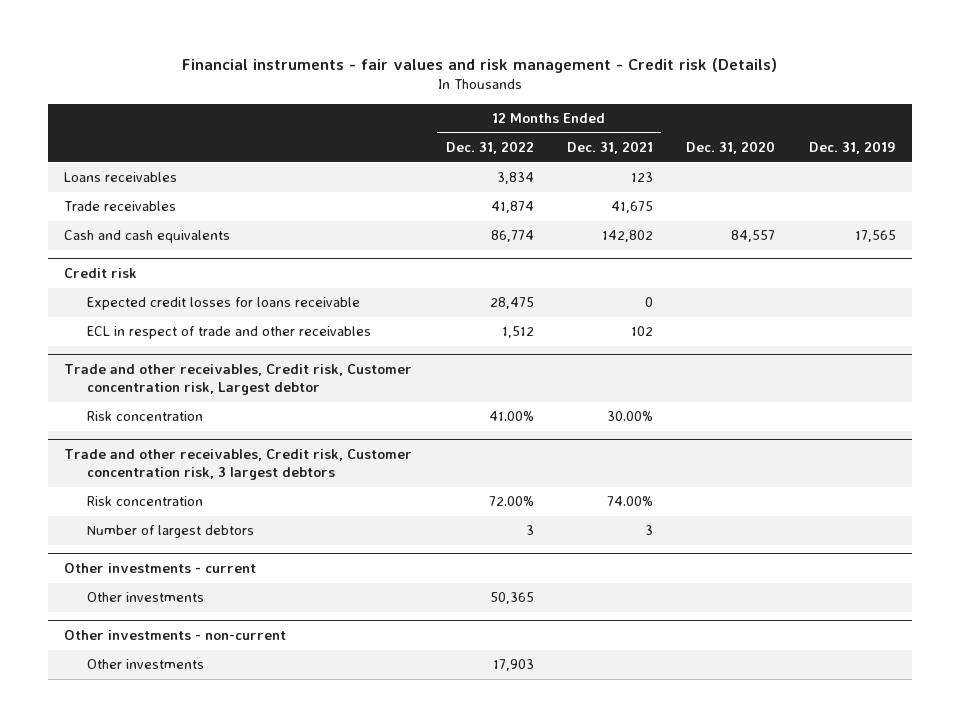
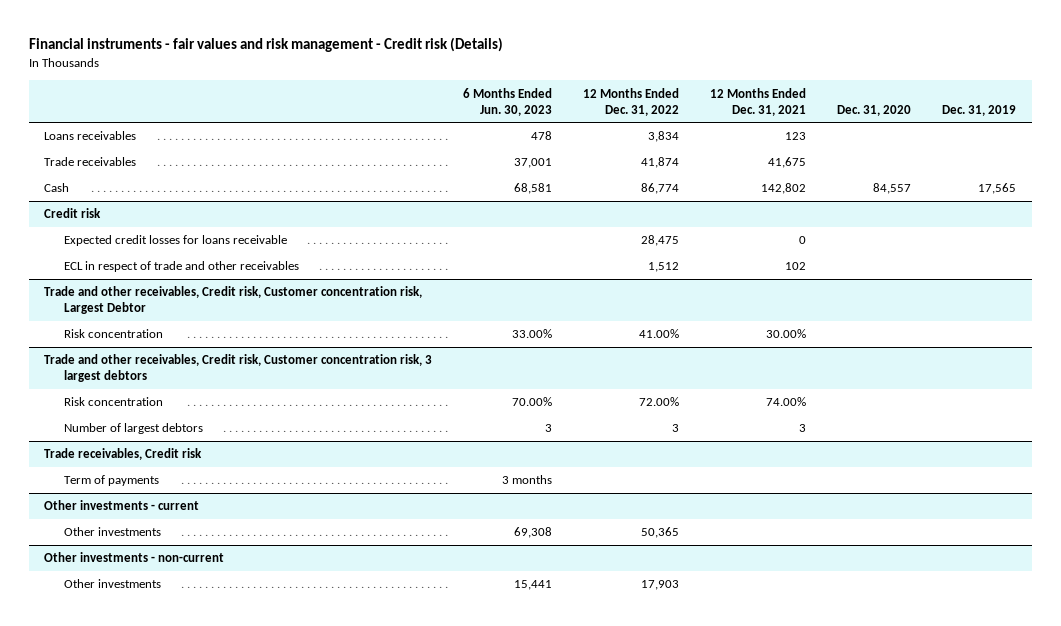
none -> [463,87,553,116] 6 Months Ended Jun. 30, 2023
[64,230,231,244] Cash and cash equivalents -> [44,183,70,193] Cash
[64,364,413,396] Trade and other receivables, Credit risk, Customer concentration risk, Largest debtor -> [44,286,423,315] Trade and other receivables, Credit risk, Customer concentration risk, Largest Debtor
none -> [44,448,203,461] Trade receivables, Credit risk
none -> [64,475,160,487] Term of payments

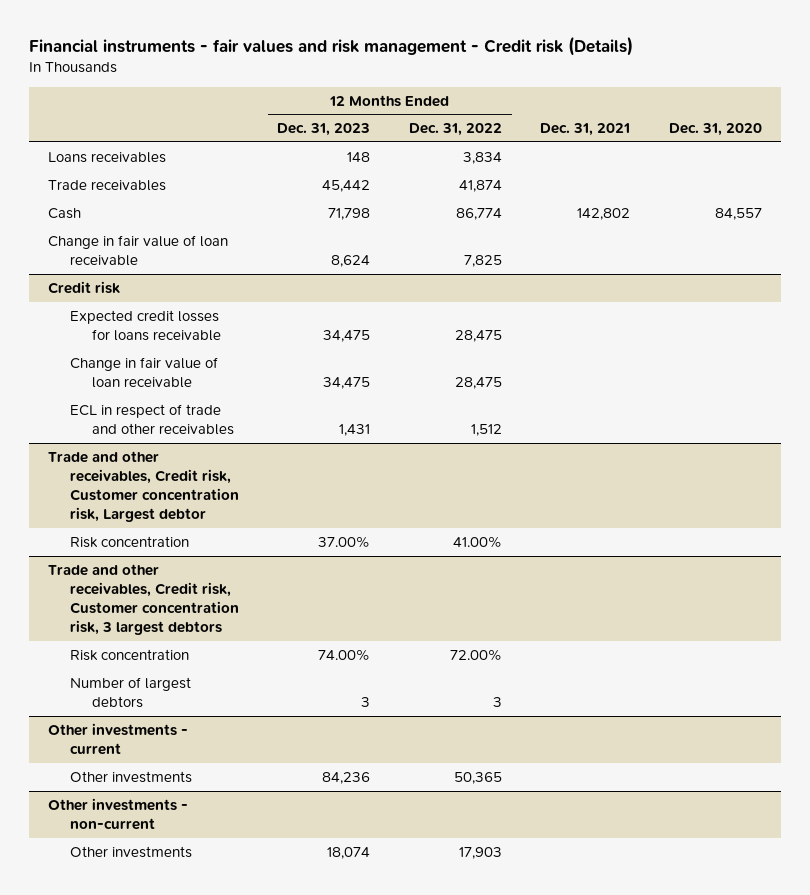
[463,87,553,116] 6 Months Ended Jun. 30, 2023 -> none
[710,87,807,116] 12 Months Ended Dec. 31, 2021 -> none
[942,104,1017,116] Dec. 31, 2019 -> none
none -> [277,123,371,137] Dec. 31, 2023
none -> [540,123,631,137] Dec. 31, 2021
none -> [48,234,229,266] Change in fair value of loan receivable
none -> [70,356,219,388] Change in fair value of loan receivable
[44,286,423,315] Trade and other receivables, Credit risk, Customer concentration risk, Largest Debtor -> [48,450,240,522] Trade and other receivables, Credit risk, Customer concentration risk, Largest debtor
[44,448,203,461] Trade receivables, Credit risk -> none
[64,475,160,487] Term of payments -> none

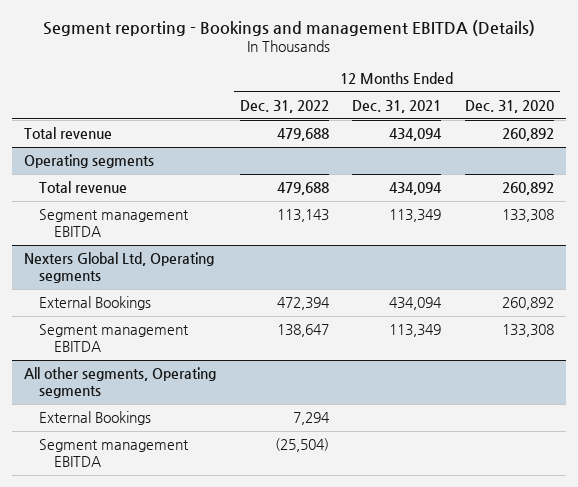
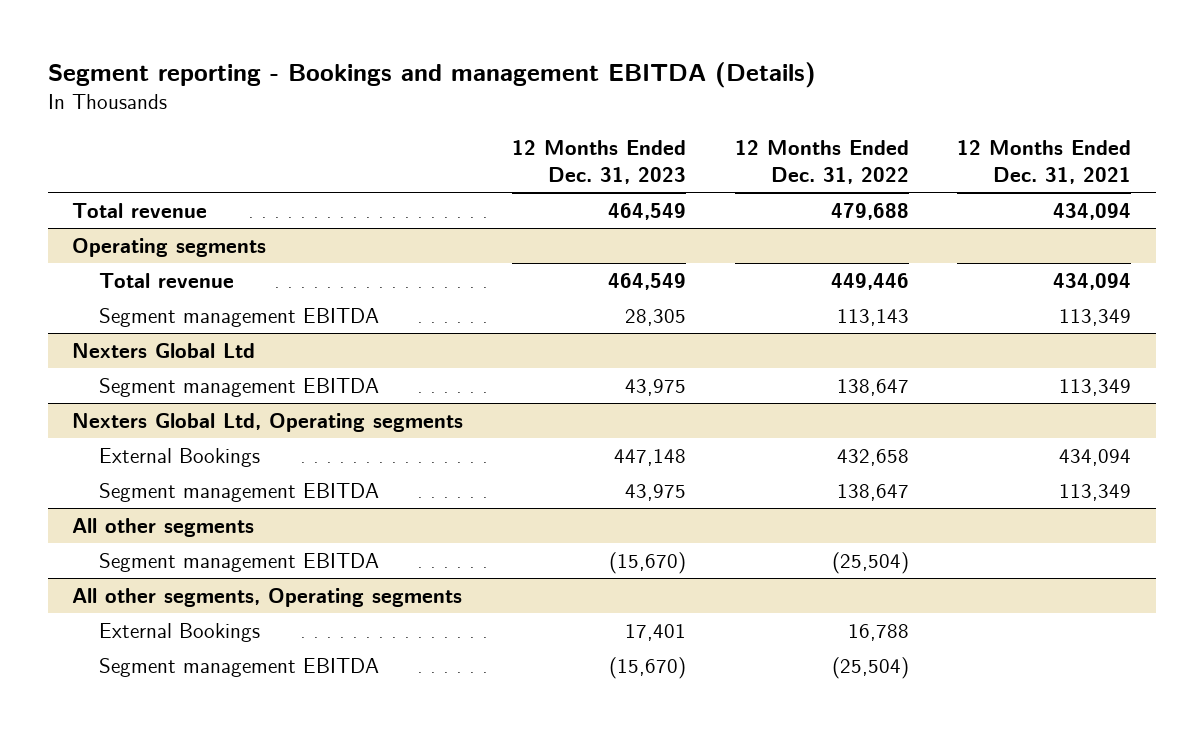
[465,99,555,113] Dec. 31, 2020 -> none
none -> [511,140,686,185] 12 Months Ended Dec. 31, 2023
[276,182,329,196] 479,688 -> [830,273,909,291] 449,446
none -> [72,343,256,359] Nexters Global Ltd
none -> [99,378,380,398] Segment management EBITDA
[276,297,330,311] 472,394 -> [836,449,909,467] 432,658
none -> [72,518,255,538] All other segments
none -> [99,553,380,573] Segment management EBITDA
[292,412,330,426] 7,294 -> [847,624,909,642] 16,788

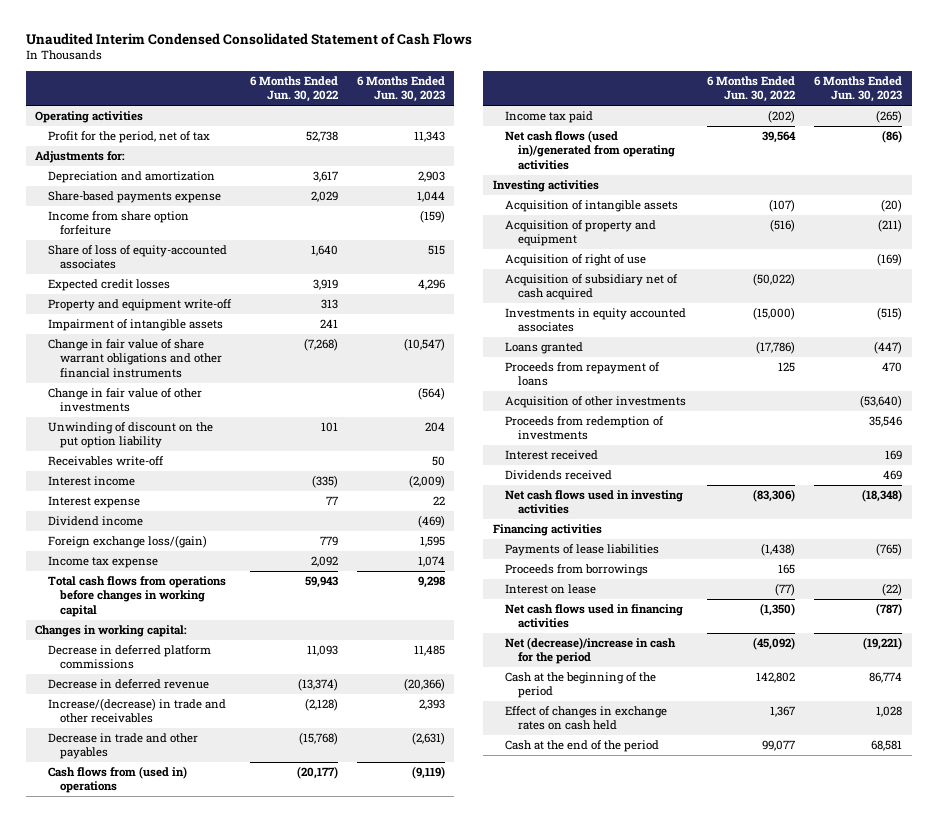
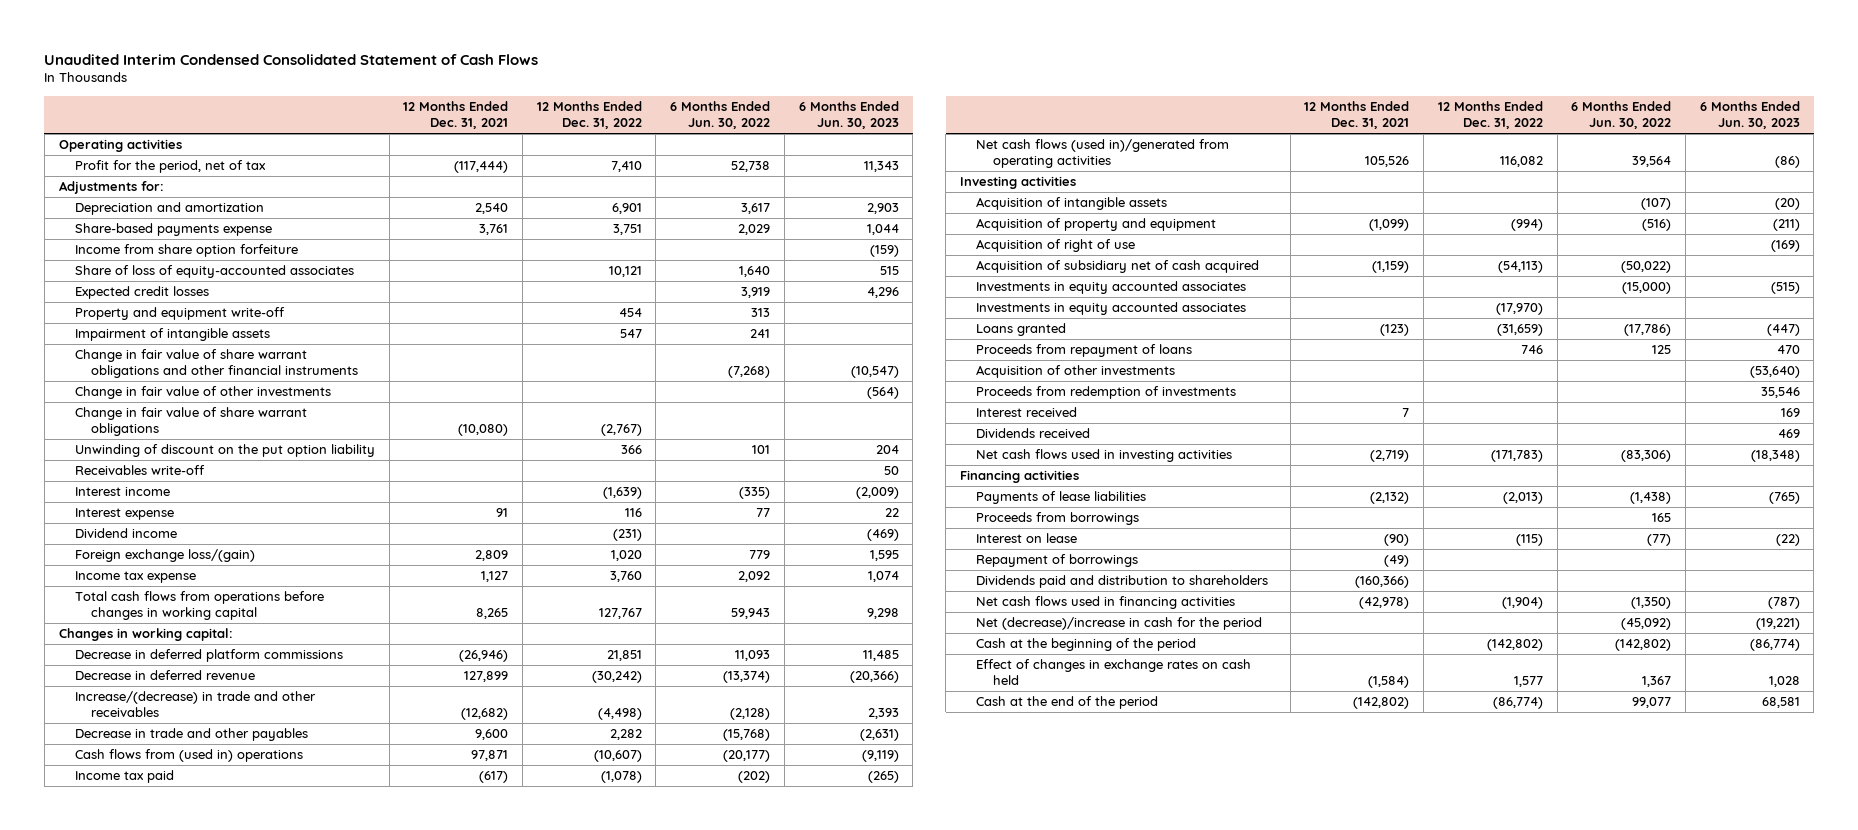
none -> [403,100,509,129] 12 Months Ended Dec. 31, 2021
none -> [536,100,642,129] 12 Months Ended Dec. 31, 2022
none -> [75,407,308,437] Change in fair value of share warrant obligations
none -> [976,302,1247,316] Investments in equity accounted associates
none -> [976,554,1139,568] Repayment of borrowings
none -> [976,575,1269,589] Dividends paid and distribution to shareholders
[756,672,796,684] 142,802 -> [1615,639,1672,652] (142,802)
[869,672,903,684] 86,774 -> [1749,639,1800,652] (86,774)

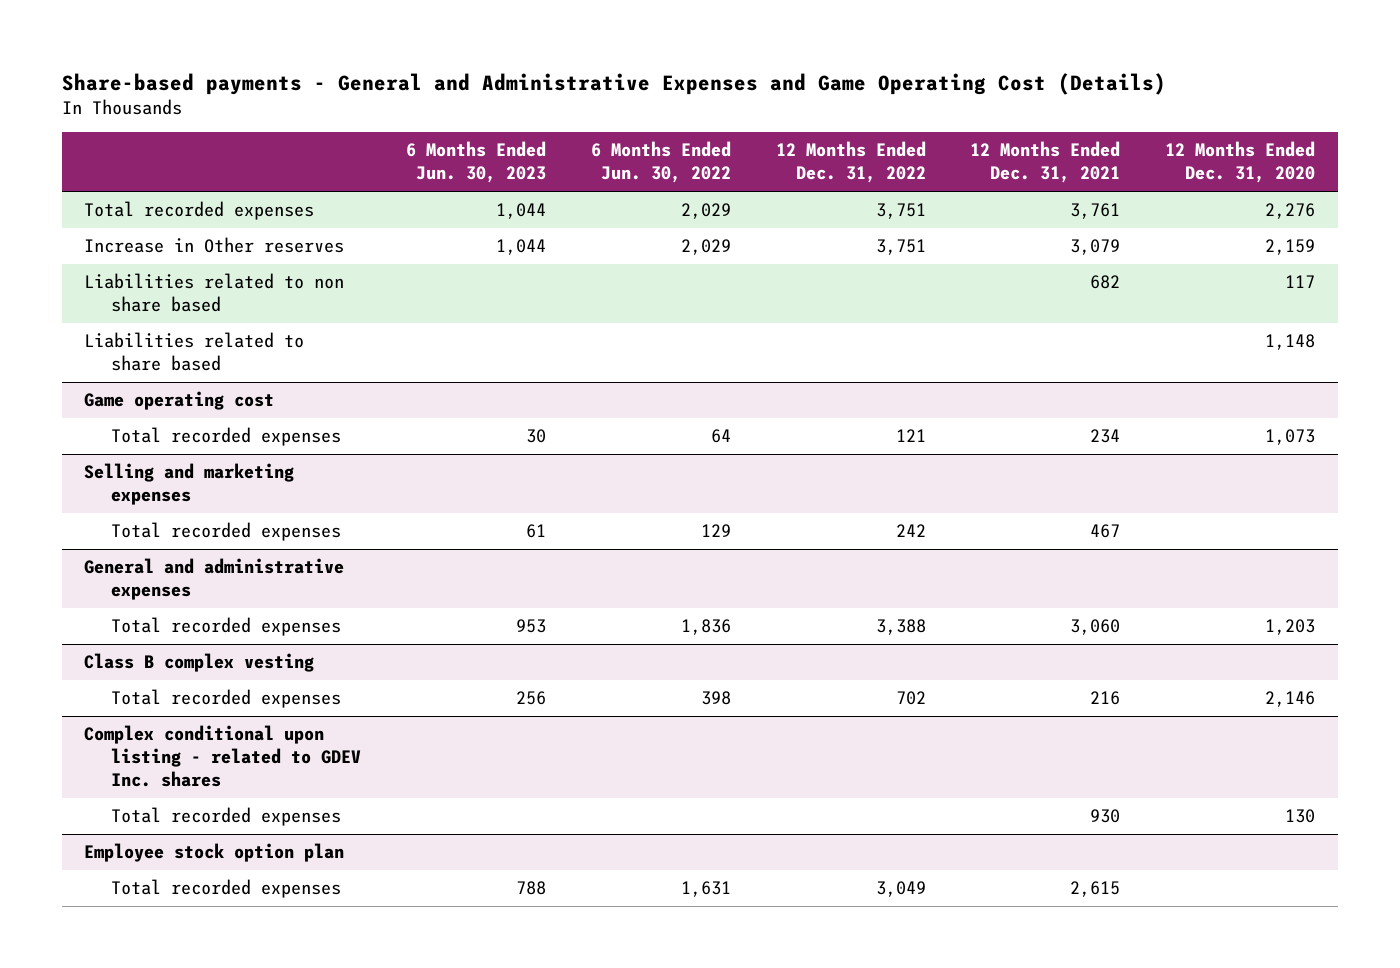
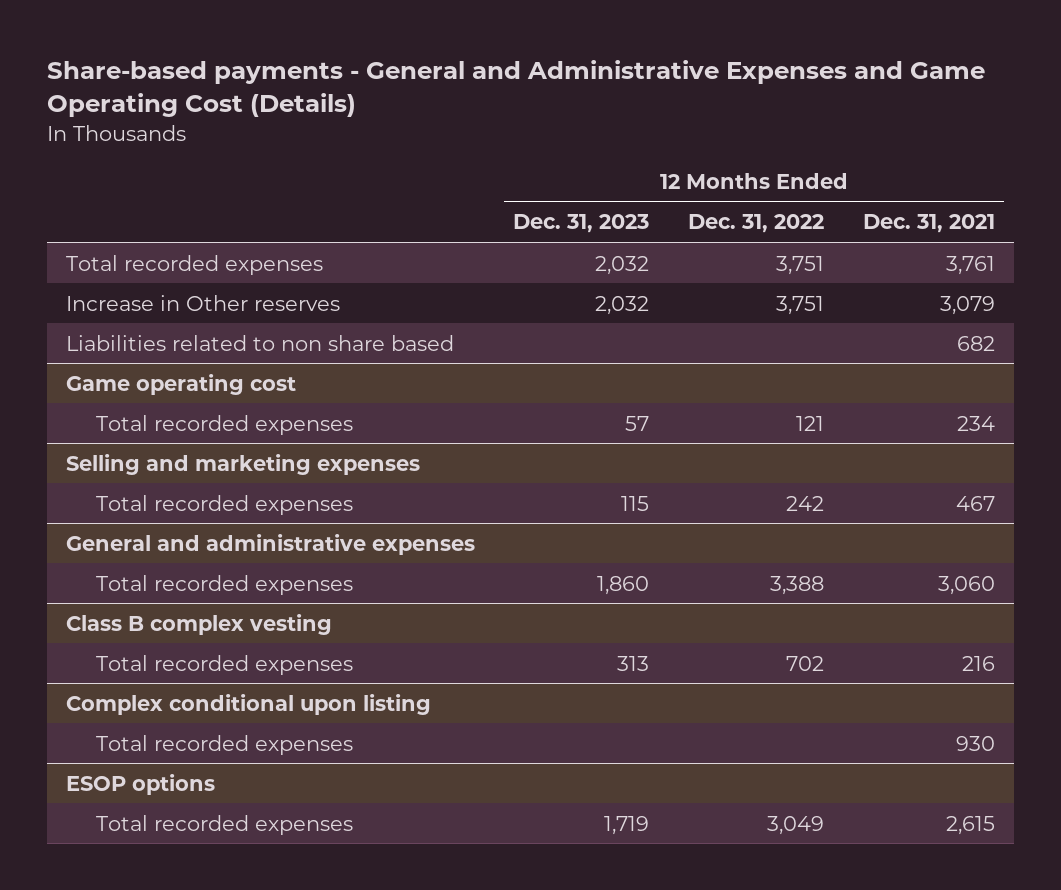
[406,141,547,184] 6 Months Ended Jun. 30, 2023 -> none
[590,141,731,184] 6 Months Ended Jun. 30, 2022 -> none
[1165,141,1316,184] 12 Months Ended Dec. 31, 2020 -> none
none -> [513,214,650,234] Dec. 31, 2023
[84,332,305,372] Liabilities related to share based -> none
[84,725,362,788] Complex conditional upon listing - related to GDEV Inc. shares -> [65,693,431,715] Complex conditional upon listing
[84,843,345,863] Employee stock option plan -> [65,773,215,795] ESOP options

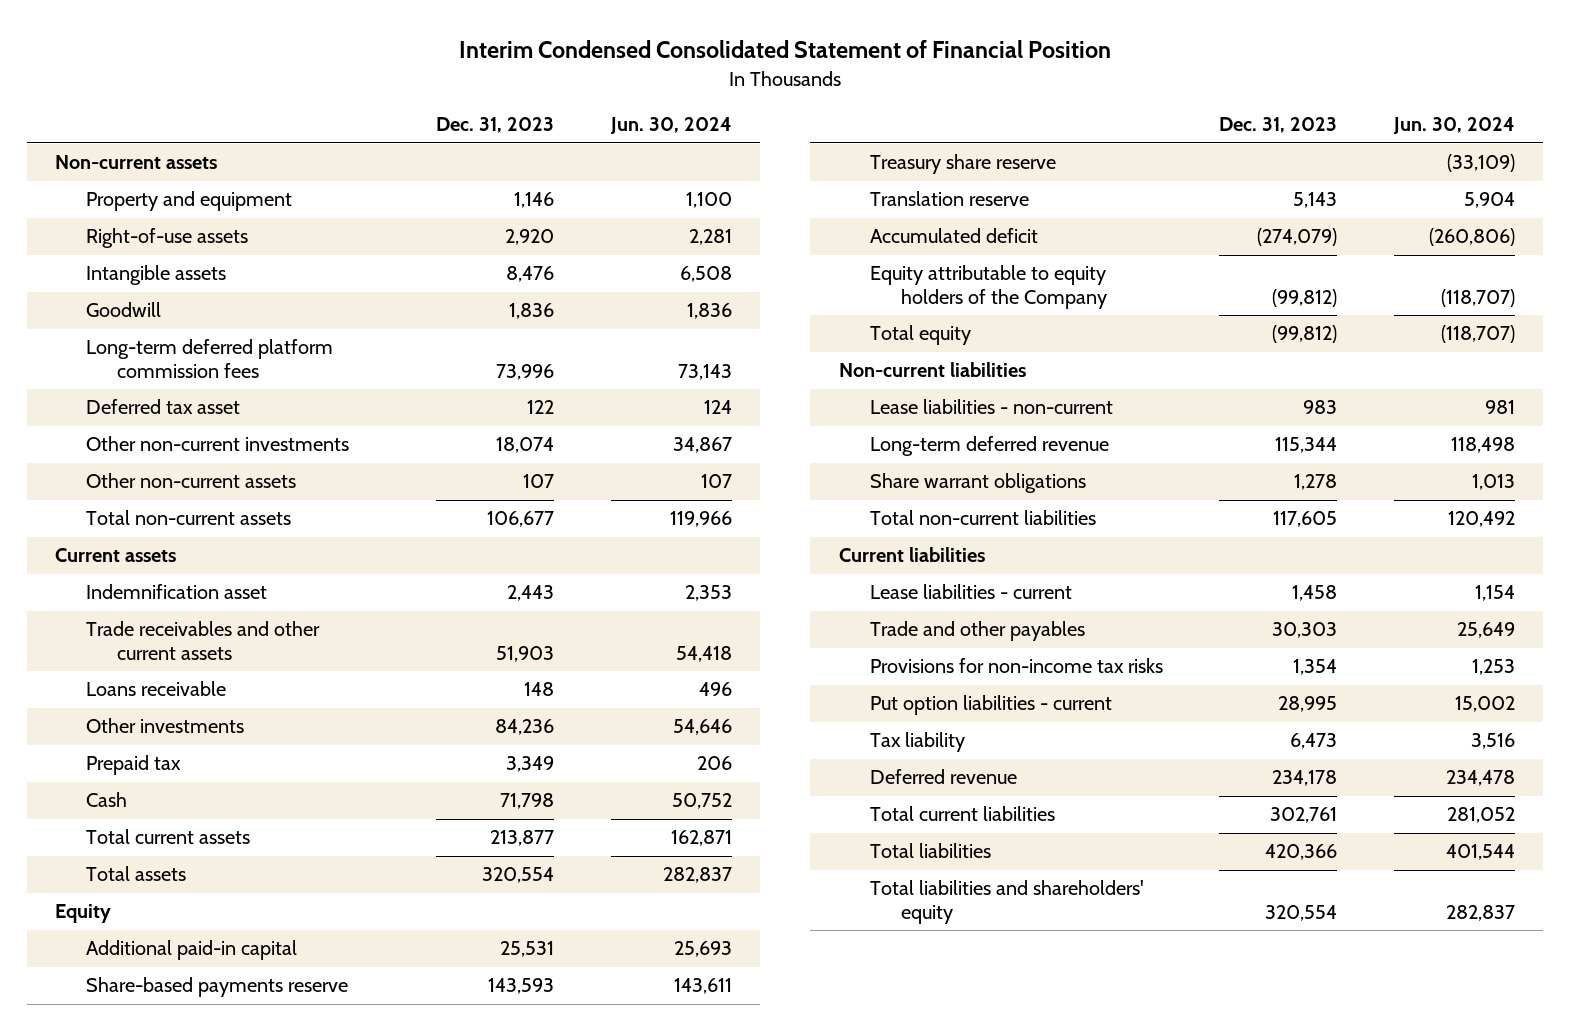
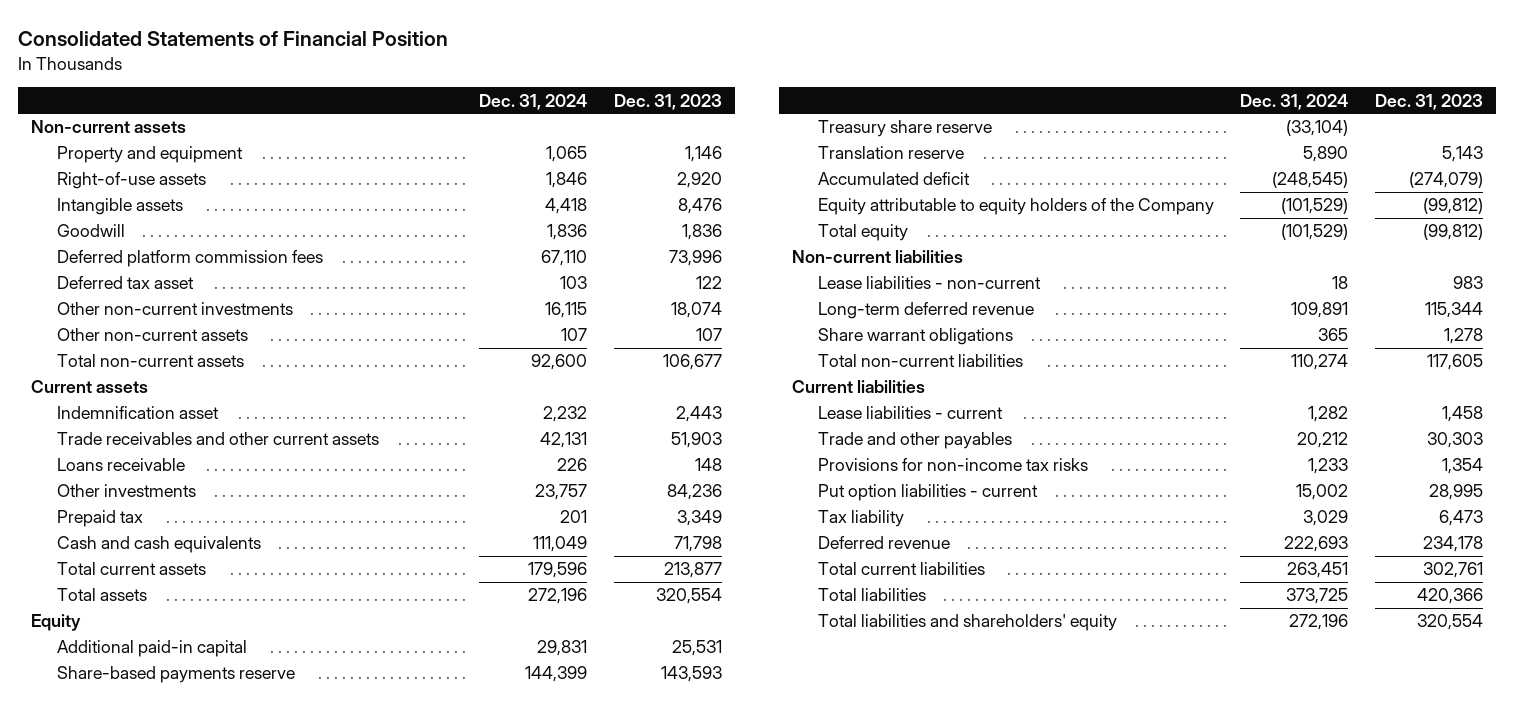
[459,40,1112,59] Interim Condensed Consolidated Statement of Financial Position -> [18,30,449,46] Consolidated Statements of Financial Position
[609,117,732,135] Jun. 30, 2024 -> none
none -> [479,93,588,110] Dec. 31, 2024
[86,339,334,378] Long-term deferred platform commission fees -> [56,250,323,268] Deferred platform commission fees
[86,792,128,808] Cash -> [56,536,261,554] Cash and cash equivalents

